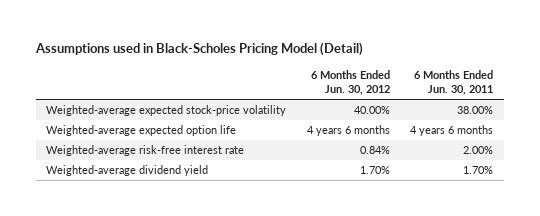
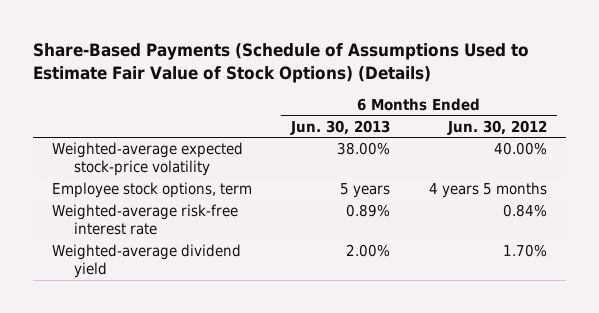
[35,42,364,57] Assumptions used in Black-Scholes Pricing Model (Detail) -> [32,42,529,83] Share-Based Payments (Schedule of Assumptions Used to Estimate Fair Value of Stock Options) (Details)
[414,69,494,95] 6 Months Ended Jun. 30, 2011 -> none
none -> [289,119,390,135] Jun. 30, 2013
[46,125,237,137] Weighted-average expected option life -> none
none -> [52,182,253,199] Employee stock options, term

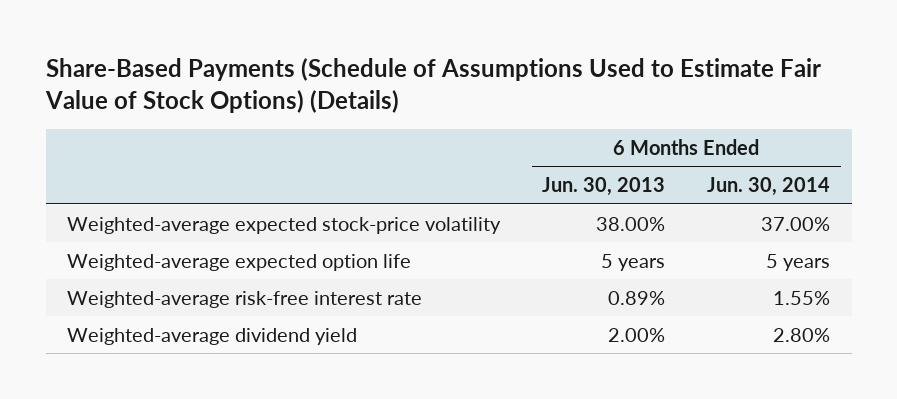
[446,119,547,135] Jun. 30, 2012 -> none
none -> [707,177,831,197] Jun. 30, 2014
[52,182,253,199] Employee stock options, term -> [66,253,411,271] Weighted-average expected option life

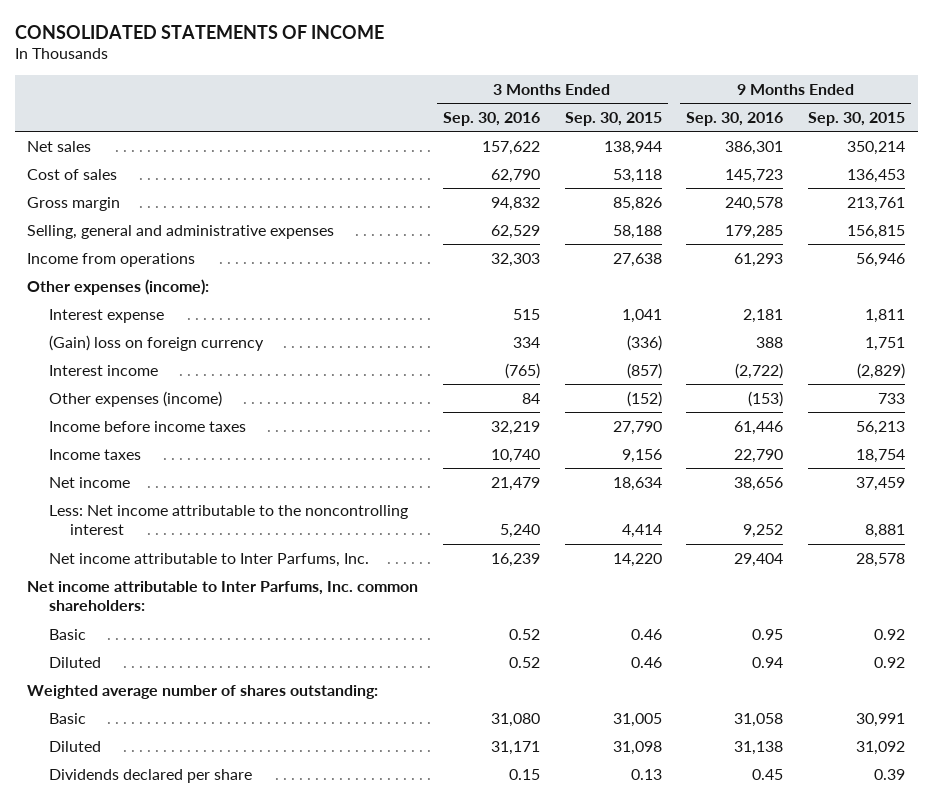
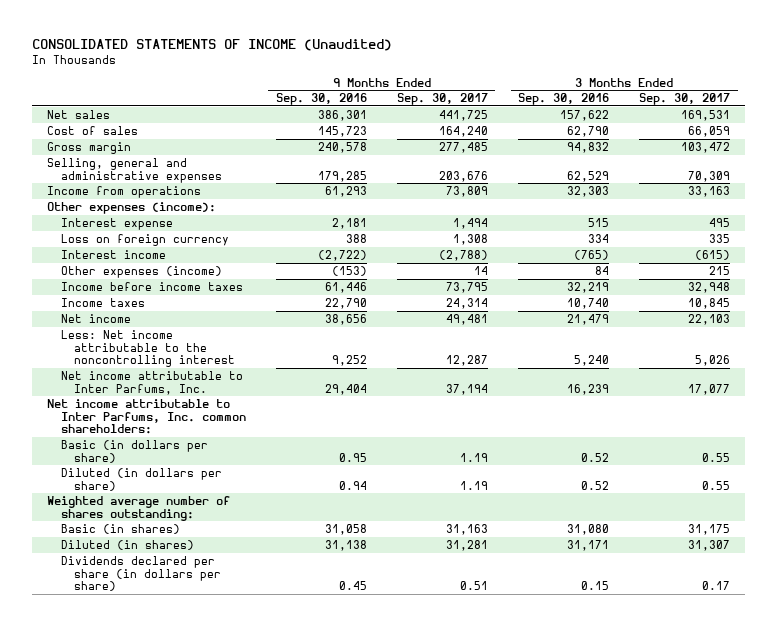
[14,24,384,39] CONSOLIDATED STATEMENTS OF INCOME -> [31,39,392,52] CONSOLIDATED STATEMENTS OF INCOME (Unaudited)
[564,111,662,126] Sep. 30, 2015 -> none
[808,111,906,126] Sep. 30, 2015 -> none
none -> [396,93,488,106] Sep. 30, 2017
none -> [639,93,731,106] Sep. 30, 2017
[48,334,264,351] (Gain) loss on foreign currency -> [60,233,229,246] Loss on foreign currency
[48,628,86,640] Basic -> [60,439,208,463] Basic (in dollars per share)
[48,656,101,668] Diluted -> [60,467,222,491] Diluted (in dollars per share)
[48,712,86,724] Basic -> [60,523,180,534] Basic (in shares)
[48,740,101,752] Diluted -> [60,539,194,550] Diluted (in shares)
[48,768,252,783] Dividends declared per share -> [60,555,222,592] Dividends declared per share (in dollars per share)

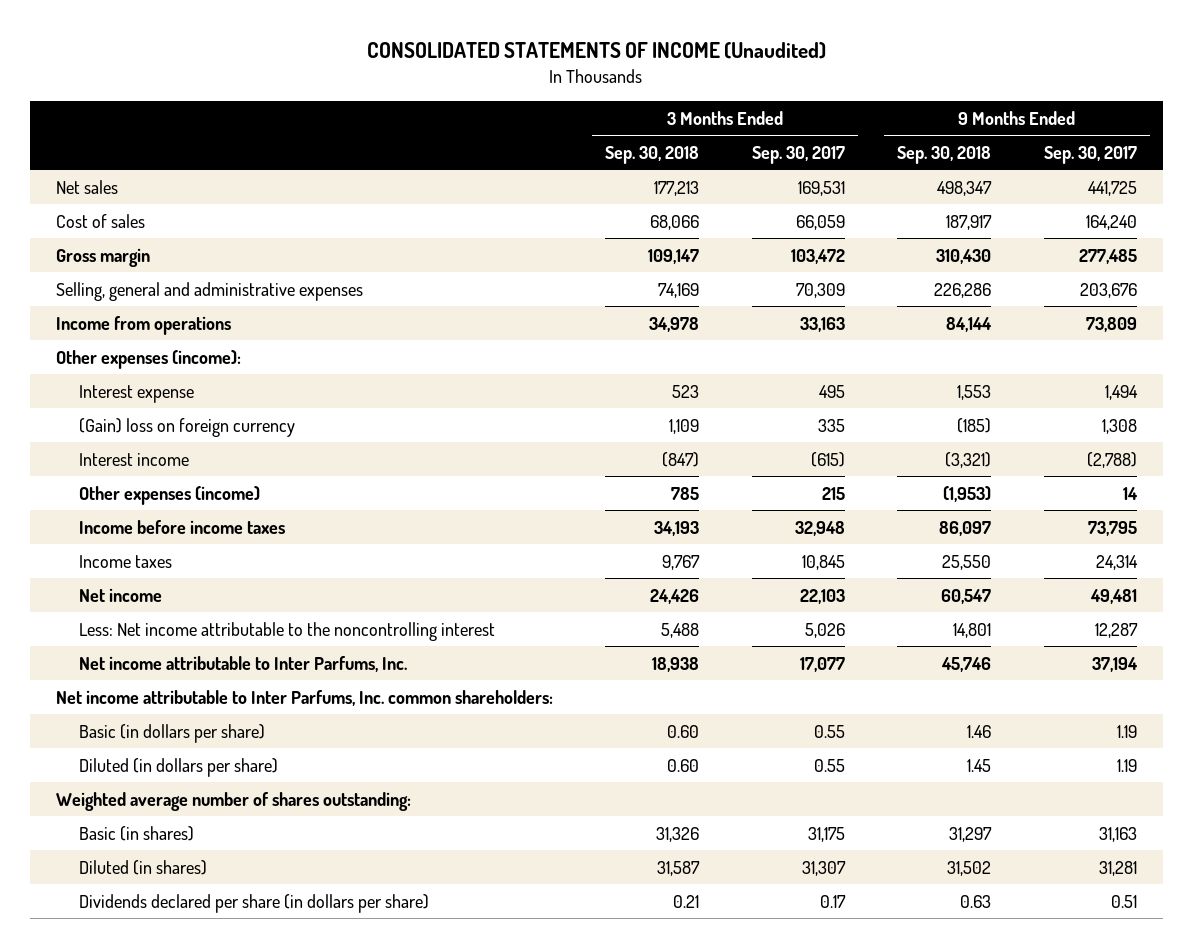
[275,93,367,106] Sep. 30, 2016 -> none
[518,93,610,106] Sep. 30, 2016 -> none
none -> [605,145,700,164] Sep. 30, 2018
none -> [897,145,992,164] Sep. 30, 2018
[60,233,229,246] Loss on foreign currency -> [78,417,295,437] (Gain) loss on foreign currency

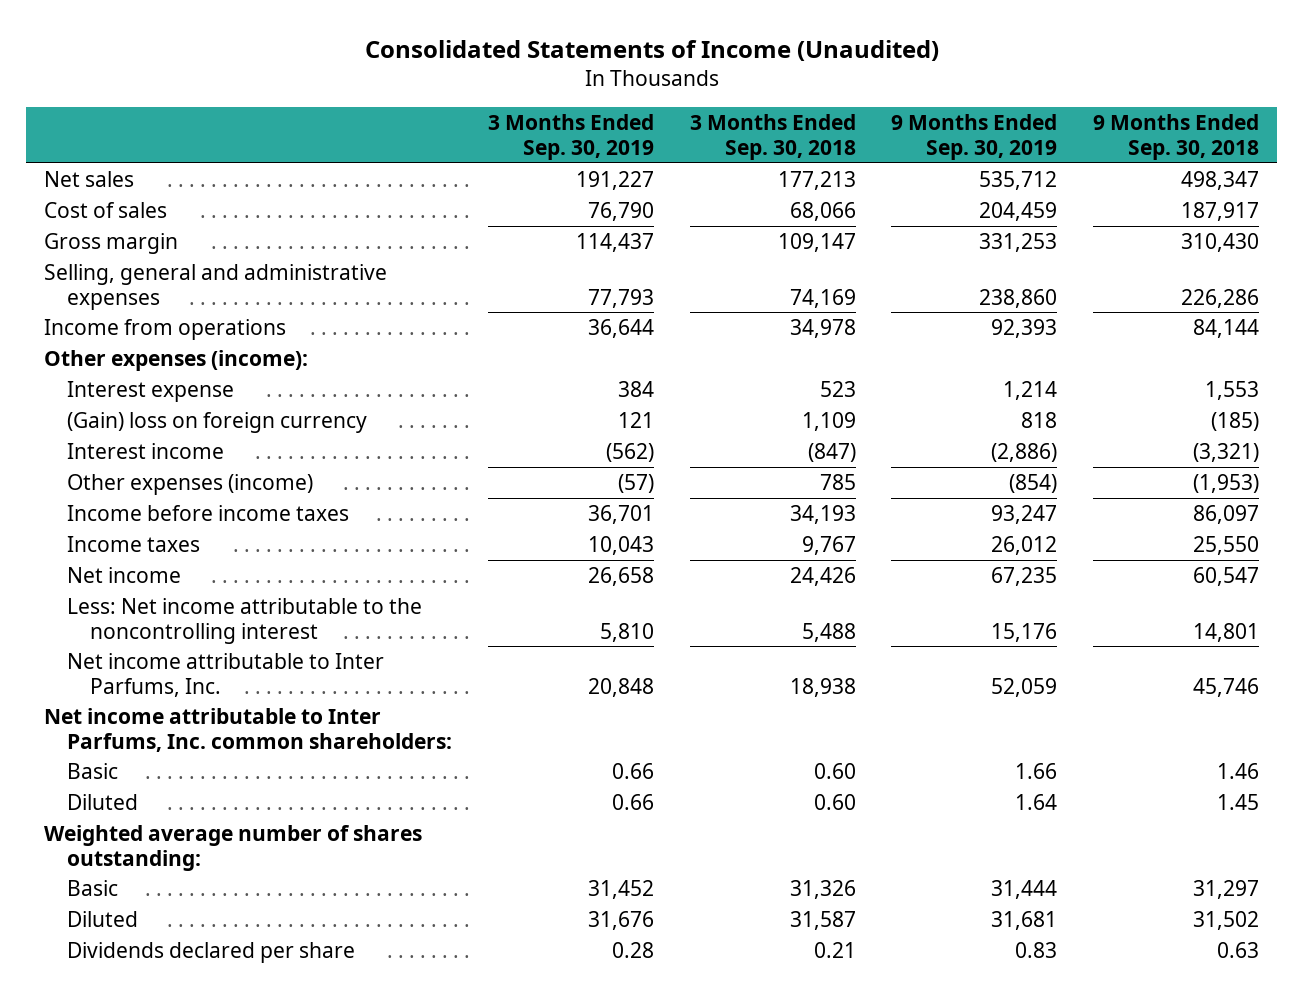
[367,42,827,60] CONSOLIDATED STATEMENTS OF INCOME (Unaudited) -> [364,40,939,62] Consolidated Statements of Income (Unaudited)
[751,145,845,164] Sep. 30, 2017 -> none
[1043,145,1137,164] Sep. 30, 2017 -> none
none -> [487,114,654,160] 3 Months Ended Sep. 30, 2019
none -> [891,114,1058,160] 9 Months Ended Sep. 30, 2019
[78,723,265,743] Basic (in dollars per share) -> [66,762,118,779] Basic
[78,757,278,777] Diluted (in dollars per share) -> [66,793,138,810] Diluted
[78,825,194,841] Basic (in shares) -> [66,879,118,896] Basic
[78,859,207,875] Diluted (in shares) -> [66,910,138,927] Diluted
[78,893,429,913] Dividends declared per share (in dollars per share) -> [66,941,355,963] Dividends declared per share

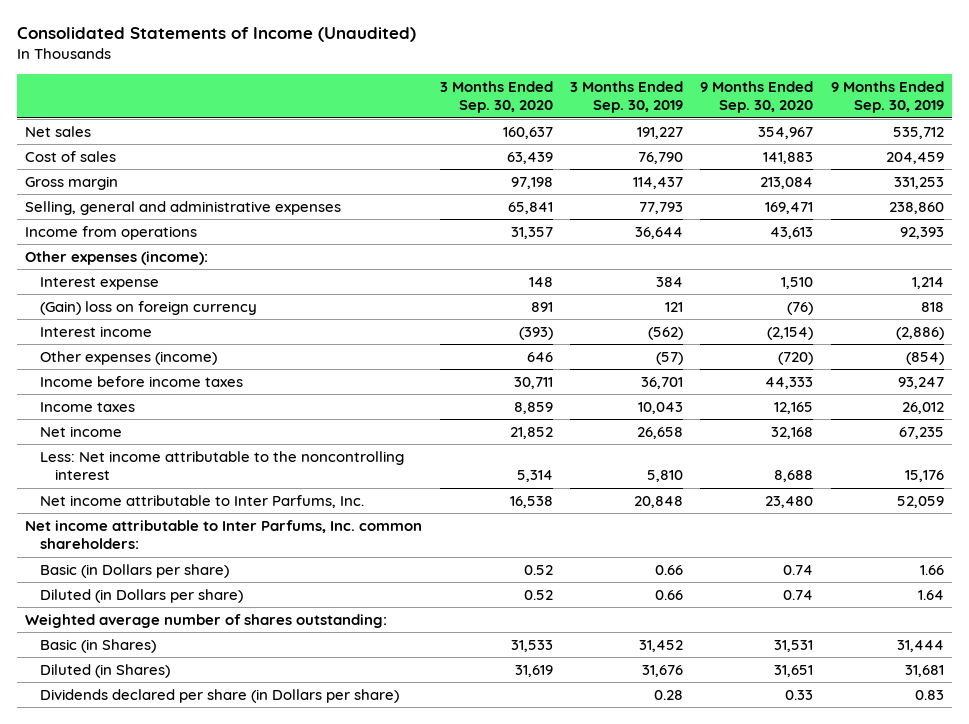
[689,114,856,160] 3 Months Ended Sep. 30, 2018 -> none
[1093,114,1260,160] 9 Months Ended Sep. 30, 2018 -> none
none -> [439,80,553,114] 3 Months Ended Sep. 30, 2020
none -> [700,80,814,114] 9 Months Ended Sep. 30, 2020
[66,762,118,779] Basic -> [39,563,229,578] Basic (in Dollars per share)
[66,793,138,810] Diluted -> [39,588,243,603] Diluted (in Dollars per share)
[66,879,118,896] Basic -> [39,638,156,653] Basic (in Shares)
[66,910,138,927] Diluted -> [39,663,170,678] Diluted (in Shares)
[66,941,355,963] Dividends declared per share -> [39,688,399,703] Dividends declared per share (in Dollars per share)

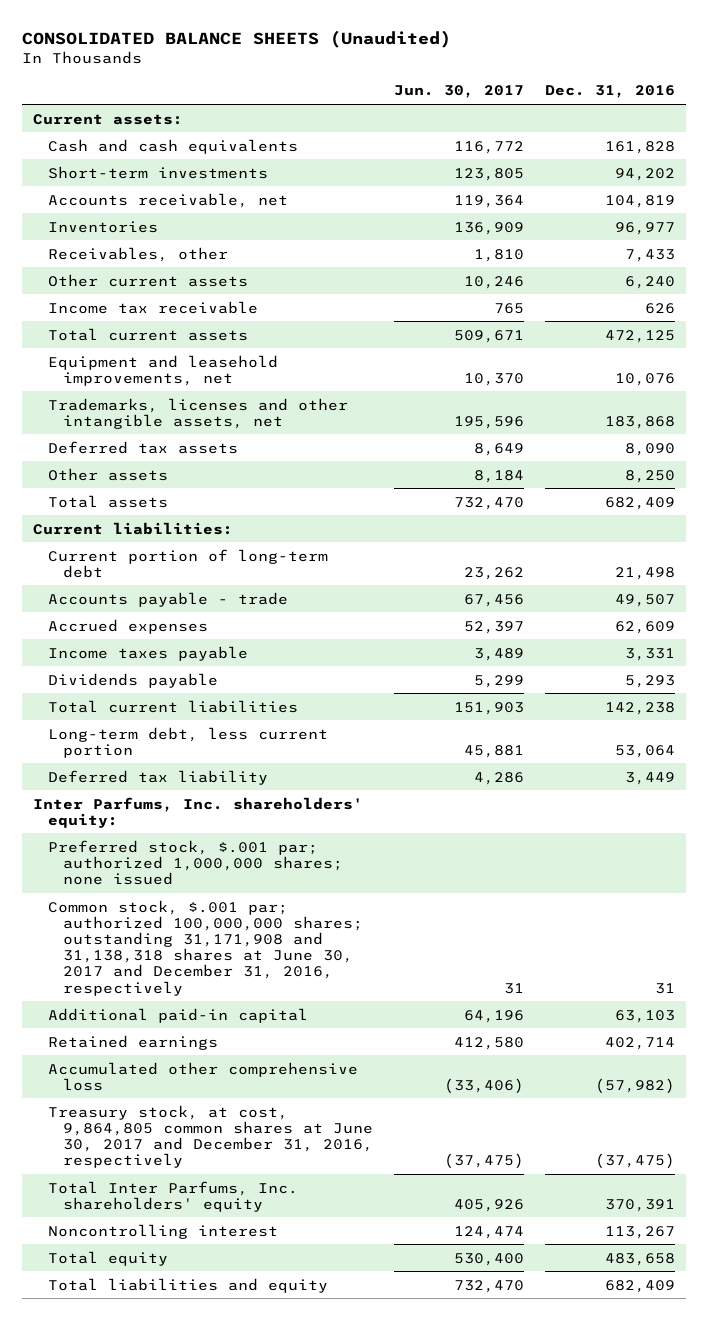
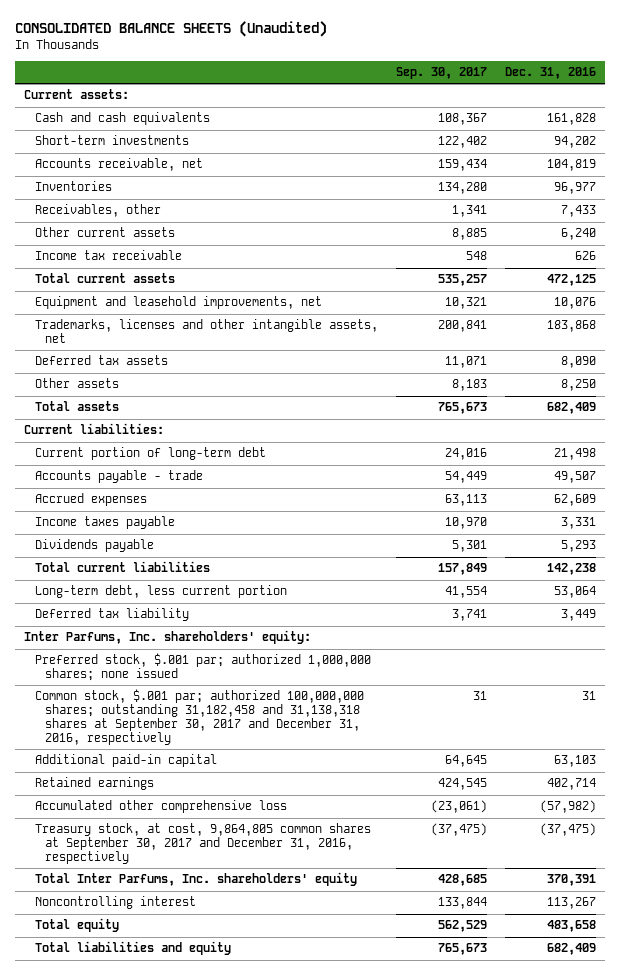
[394,85,525,99] Jun. 30, 2017 -> none
none -> [395,67,487,80] Sep. 30, 2017
[47,899,364,996] Common stock, $.001 par; authorized 100,000,000 shares; outstanding 31,171,908 and 31,138,318 shares at June 30, 2017 and December 31, 2016, respectively -> [34,689,364,745] Common stock, $.001 par; authorized 100,000,000 shares; outstanding 31,182,458 and 31,138,318 shares at September 30, 2017 and December 31, 2016, respectively
[47,1104,374,1169] Treasury stock, at cost, 9,864,805 common shares at June 30, 2017 and December 31, 2016, respectively -> [34,823,371,864] Treasury stock, at cost, 9,864,805 common shares at September 30, 2017 and December 31, 2016, respectively

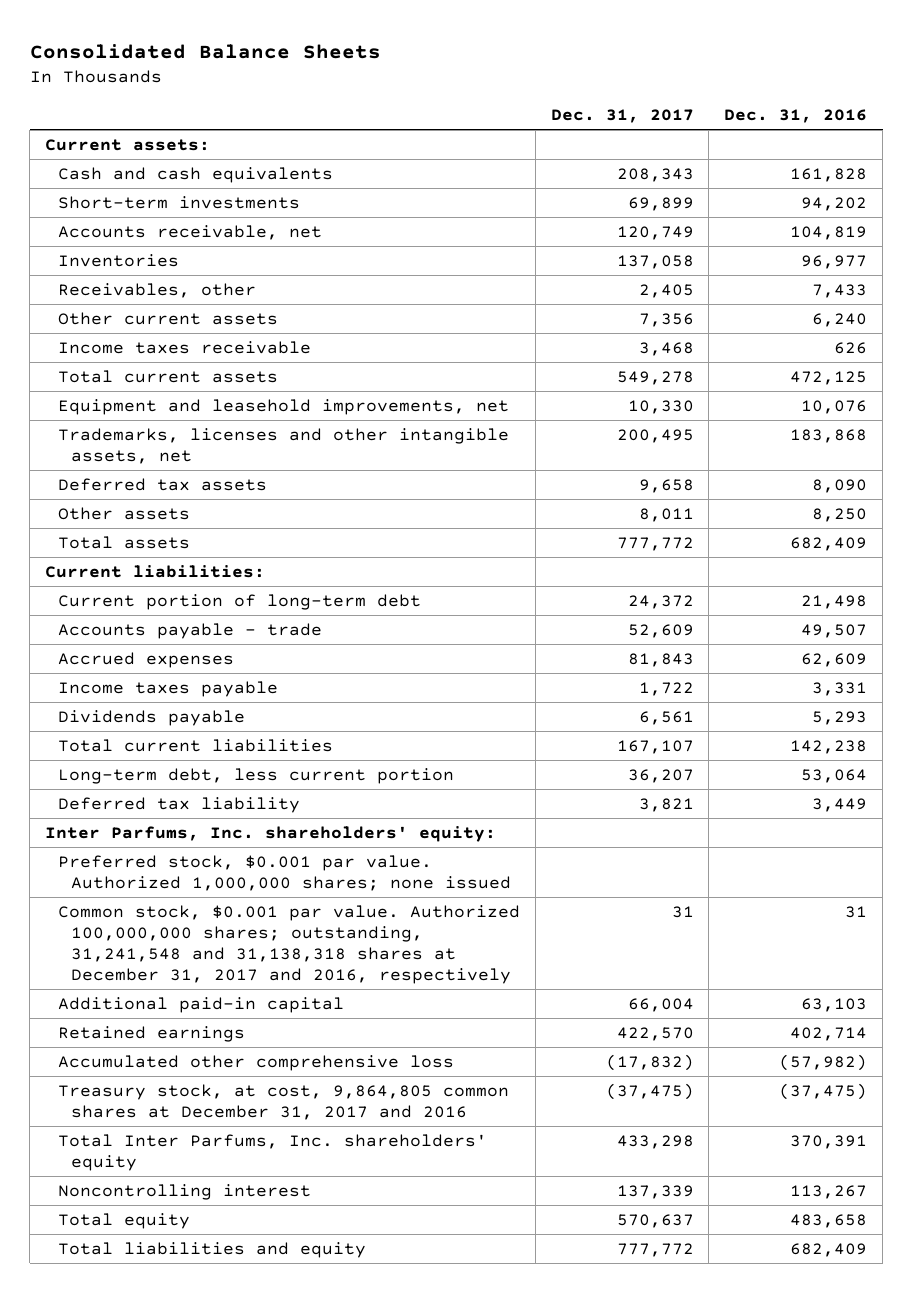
[15,21,328,38] CONSOLIDATED BALANCE SHEETS (Unaudited) -> [29,43,381,59] Consolidated Balance Sheets
[395,67,487,80] Sep. 30, 2017 -> none
none -> [550,109,694,124] Dec. 31, 2017
[34,250,182,261] Income tax receivable -> [57,340,311,354] Income taxes receivable
[34,653,371,682] Preferred stock, $.001 par; authorized 1,000,000 shares; none issued -> [57,854,511,891] Preferred stock, $0.001 par value. Authorized 1,000,000 shares; none issued
[34,689,364,745] Common stock, $.001 par; authorized 100,000,000 shares; outstanding 31,182,458 and 31,138,318 shares at September 30, 2017 and December 31, 2016, respectively -> [57,904,520,984] Common stock, $0.001 par value. Authorized 100,000,000 shares; outstanding, 31,241,548 and 31,138,318 shares at December 31, 2017 and 2016, respectively
[34,823,371,864] Treasury stock, at cost, 9,864,805 common shares at September 30, 2017 and December 31, 2016, respectively -> [57,1083,509,1120] Treasury stock, at cost, 9,864,805 common shares at December 31, 2017 and 2016

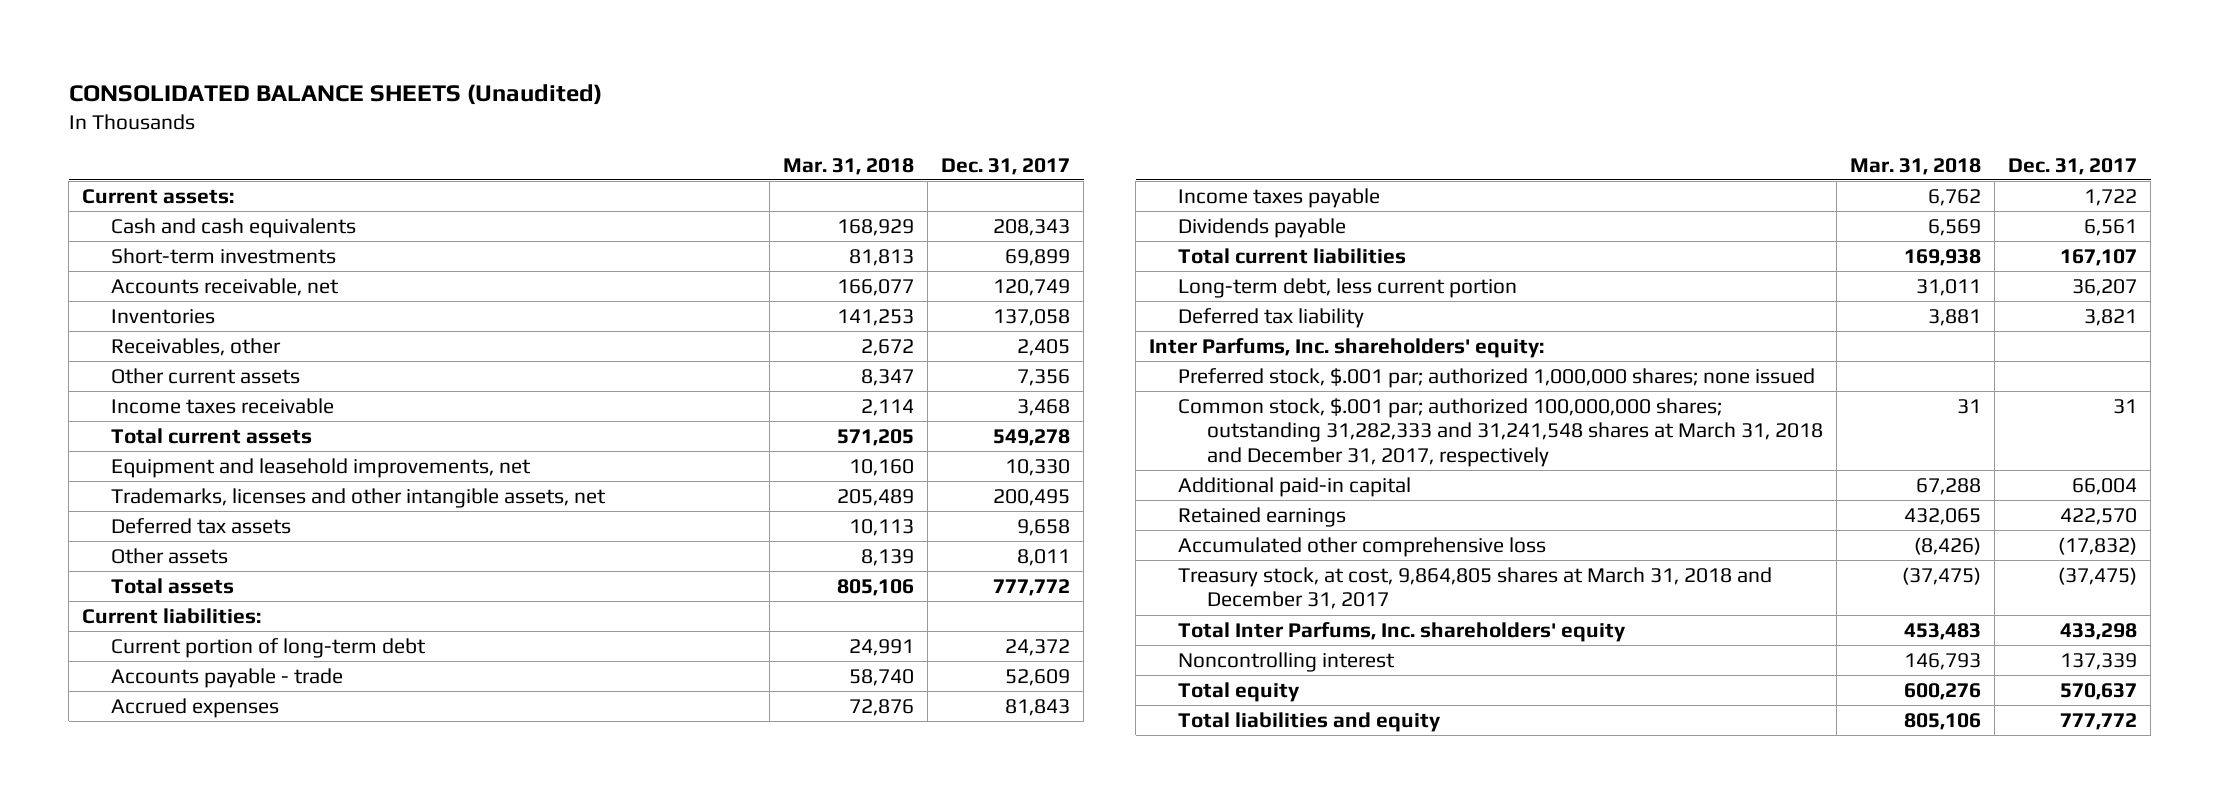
[29,43,381,59] Consolidated Balance Sheets -> [68,84,602,106] CONSOLIDATED BALANCE SHEETS (Unaudited)
[724,109,868,124] Dec. 31, 2016 -> none
none -> [782,157,914,175] Mar. 31, 2018
[57,854,511,891] Preferred stock, $0.001 par value. Authorized 1,000,000 shares; none issued -> [1177,367,1815,388] Preferred stock, $.001 par; authorized 1,000,000 shares; none issued
[57,904,520,984] Common stock, $0.001 par value. Authorized 100,000,000 shares; outstanding, 31,241,548 and 31,138,318 shares at December 31, 2017 and 2016, respectively -> [1177,397,1823,468] Common stock, $.001 par; authorized 100,000,000 shares; outstanding 31,282,333 and 31,241,548 shares at March 31, 2018 and December 31, 2017, respectively
[57,1083,509,1120] Treasury stock, at cost, 9,864,805 common shares at December 31, 2017 and 2016 -> [1177,566,1772,610] Treasury stock, at cost, 9,864,805 shares at March 31, 2018 and December 31, 2017

